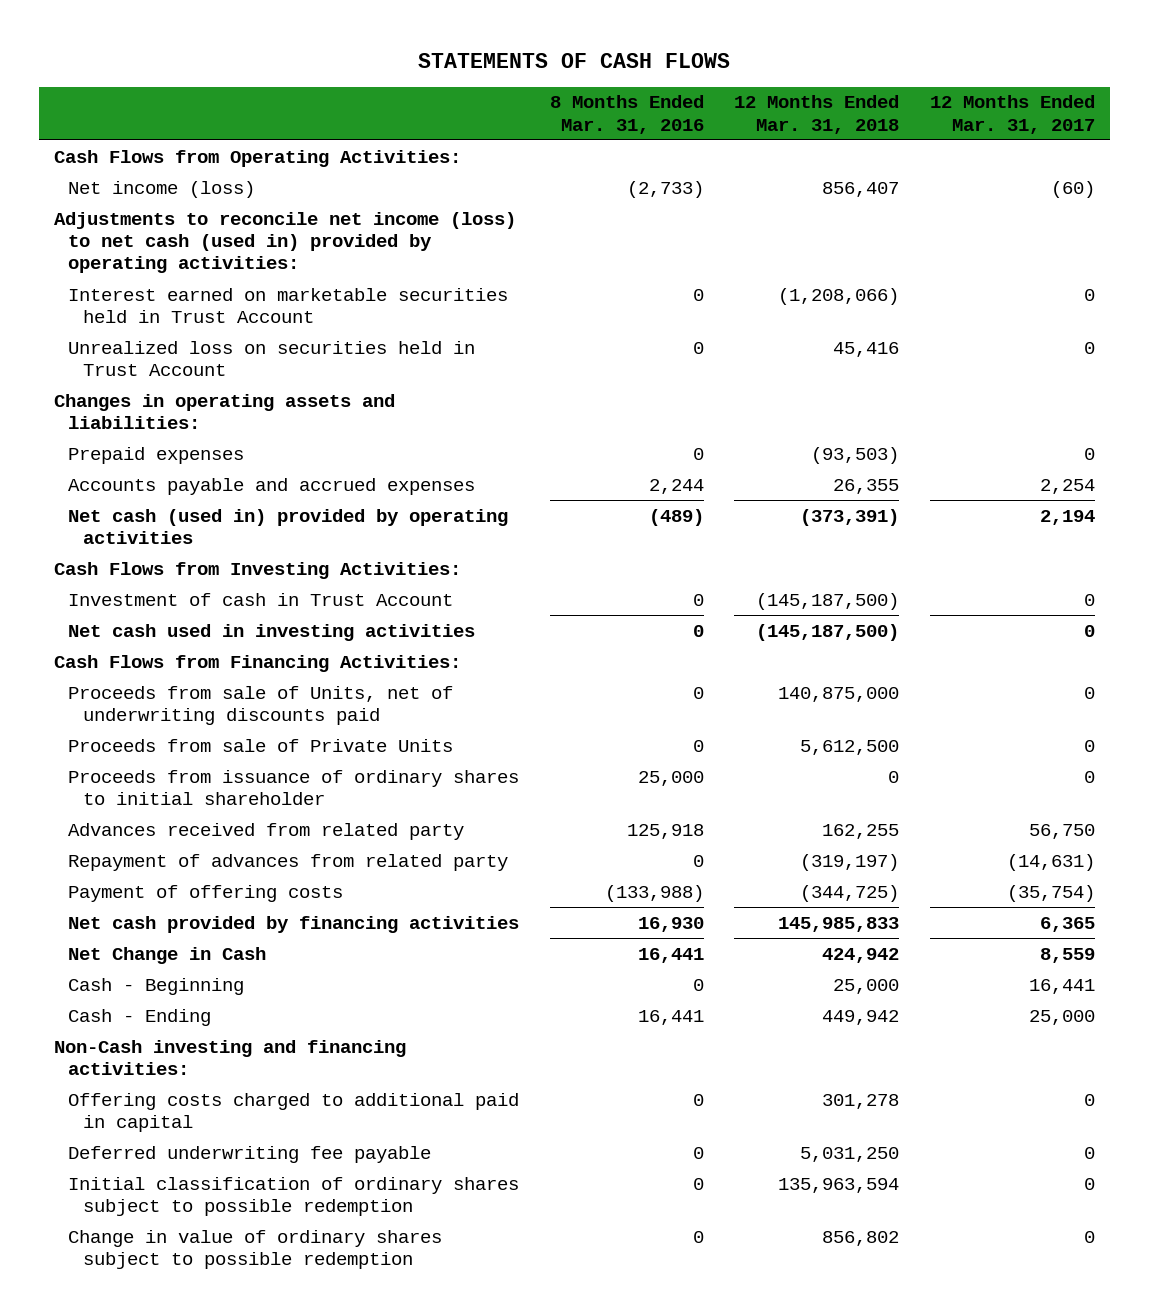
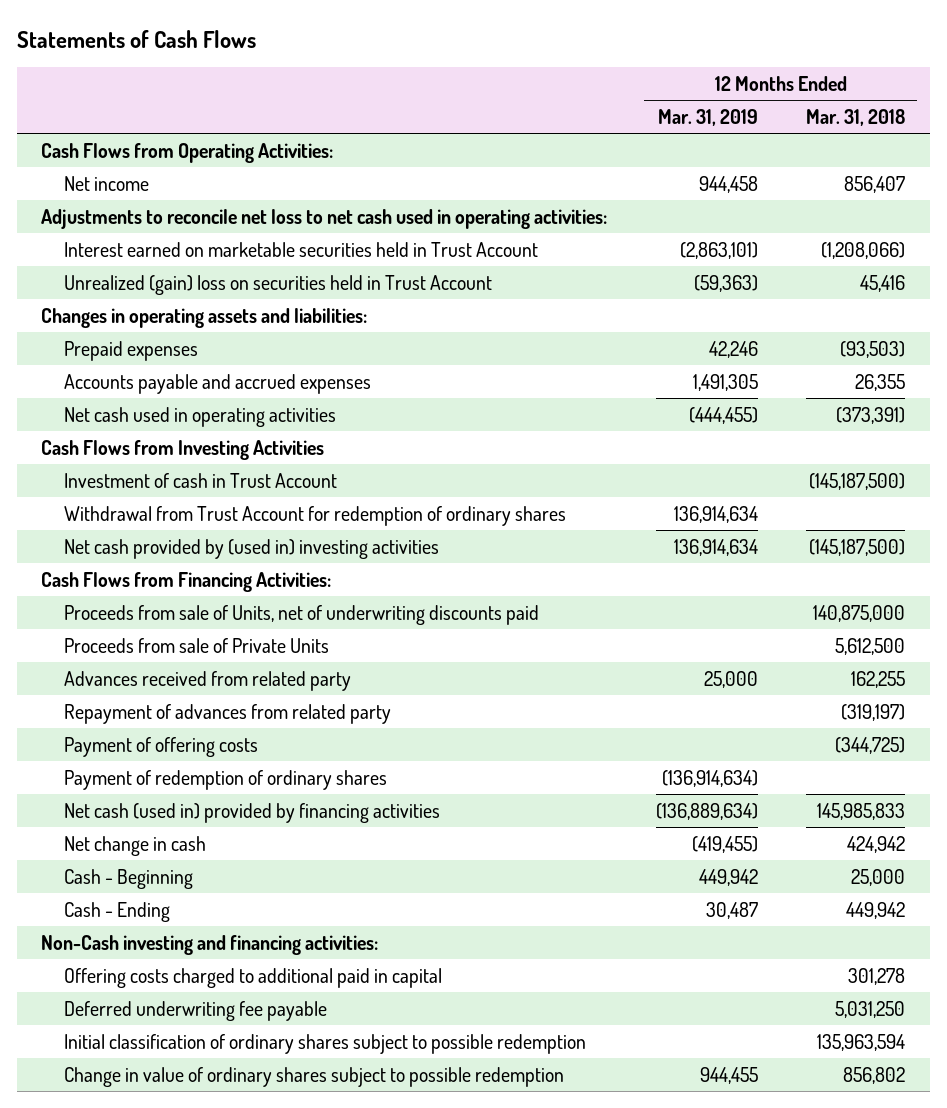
[418,53,731,69] STATEMENTS OF CASH FLOWS -> [17,29,257,48] Statements of Cash Flows
[549,95,704,134] 8 Months Ended Mar. 31, 2016 -> none
[929,95,1095,134] 12 Months Ended Mar. 31, 2017 -> none
none -> [657,108,758,126] Mar. 31, 2019
[68,180,256,198] Net income (loss) -> [63,175,149,191] Net income
[54,211,517,274] Adjustments to reconcile net income (loss) to net cash (used in) provided by operating activities: -> [41,208,608,229] Adjustments to reconcile net loss to net cash used in operating activities:
[68,340,476,376] Unrealized loss on securities held in Trust Account -> [63,274,492,295] Unrealized (gain) loss on securities held in Trust Account
[68,508,509,544] Net cash (used in) provided by operating activities -> [63,406,336,427] Net cash used in operating activities
[54,561,462,579] Cash Flows from Investing Activities: -> [41,439,325,460] Cash Flows from Investing Activities
none -> [63,505,566,526] Withdrawal from Trust Account for redemption of ordinary shares
[68,623,476,641] Net cash used in investing activities -> [63,538,439,559] Net cash provided by (used in) investing activities
[68,769,520,805] Proceeds from issuance of ordinary shares to initial shareholder -> none
none -> [63,769,387,790] Payment of redemption of ordinary shares
[68,915,520,933] Net cash provided by financing activities -> [63,802,440,823] Net cash (used in) provided by financing activities
[68,946,267,964] Net Change in Cash -> [63,835,206,856] Net change in cash

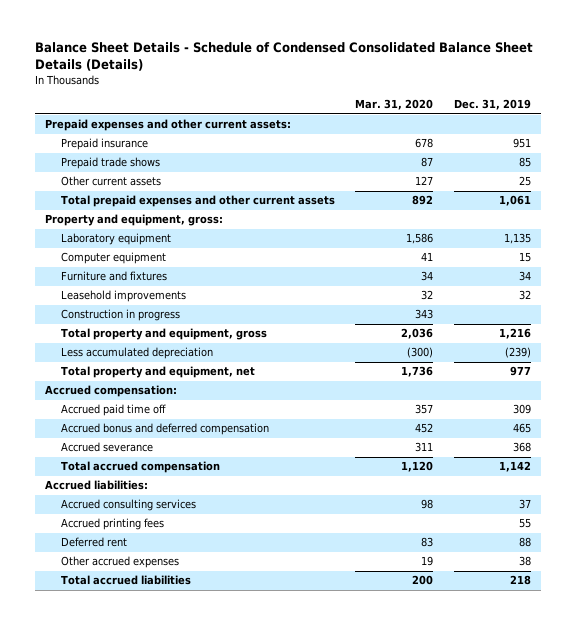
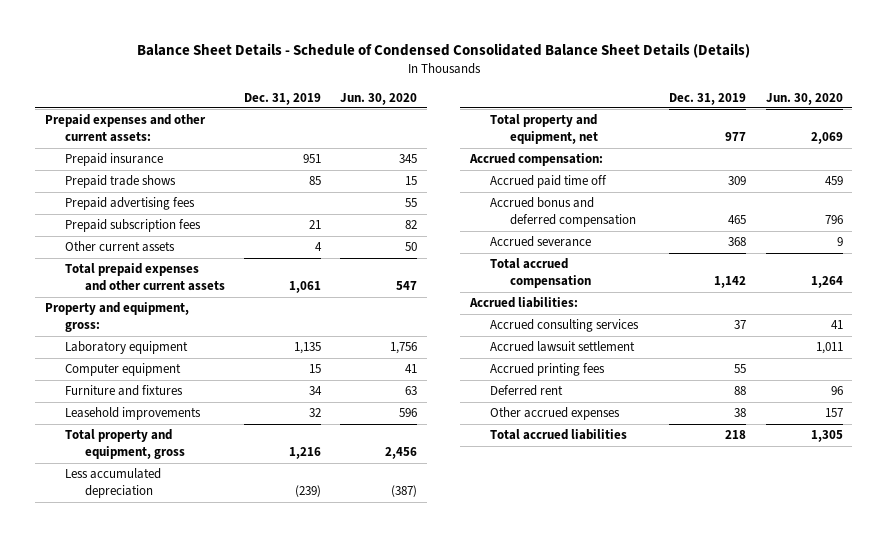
[355,99,434,111] Mar. 31, 2020 -> none
none -> [340,92,418,105] Jun. 30, 2020
none -> [64,197,195,211] Prepaid advertising fees
none -> [64,219,201,233] Prepaid subscription fees
[518,176,531,187] 25 -> [315,242,323,252] 4
[61,309,181,322] Construction in progress -> none
none -> [489,341,635,353] Accrued lawsuit settlement

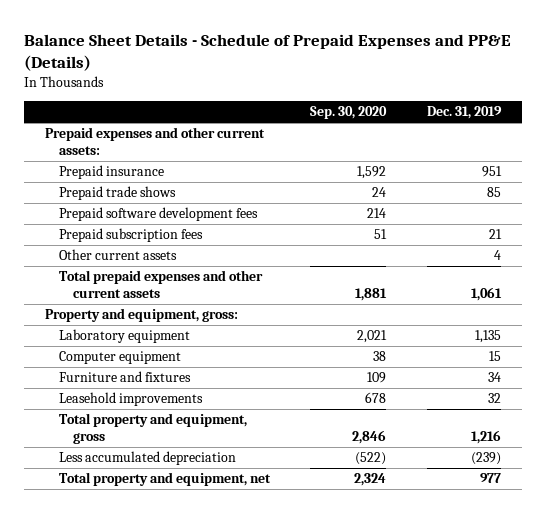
[136,43,750,59] Balance Sheet Details - Schedule of Condensed Consolidated Balance Sheet Details (Details) -> [24,34,512,72] Balance Sheet Details - Schedule of Prepaid Expenses and PP&E (Details)
[340,92,418,105] Jun. 30, 2020 -> none
none -> [310,106,388,120] Sep. 30, 2020
[64,197,195,211] Prepaid advertising fees -> none
none -> [58,207,258,222] Prepaid software development fees
[468,153,603,167] Accrued compensation: -> none
[489,175,607,189] Accrued paid time off -> none
[489,197,637,228] Accrued bonus and deferred compensation -> none
[489,236,591,248] Accrued severance -> none
[489,258,592,289] Total accrued compensation -> none
[468,297,578,309] Accrued liabilities: -> none
[489,319,639,333] Accrued consulting services -> none
[489,341,635,353] Accrued lawsuit settlement -> none
[489,363,605,377] Accrued printing fees -> none
[489,385,563,397] Deferred rent -> none
[489,407,620,421] Other accrued expenses -> none
[489,429,627,441] Total accrued liabilities -> none

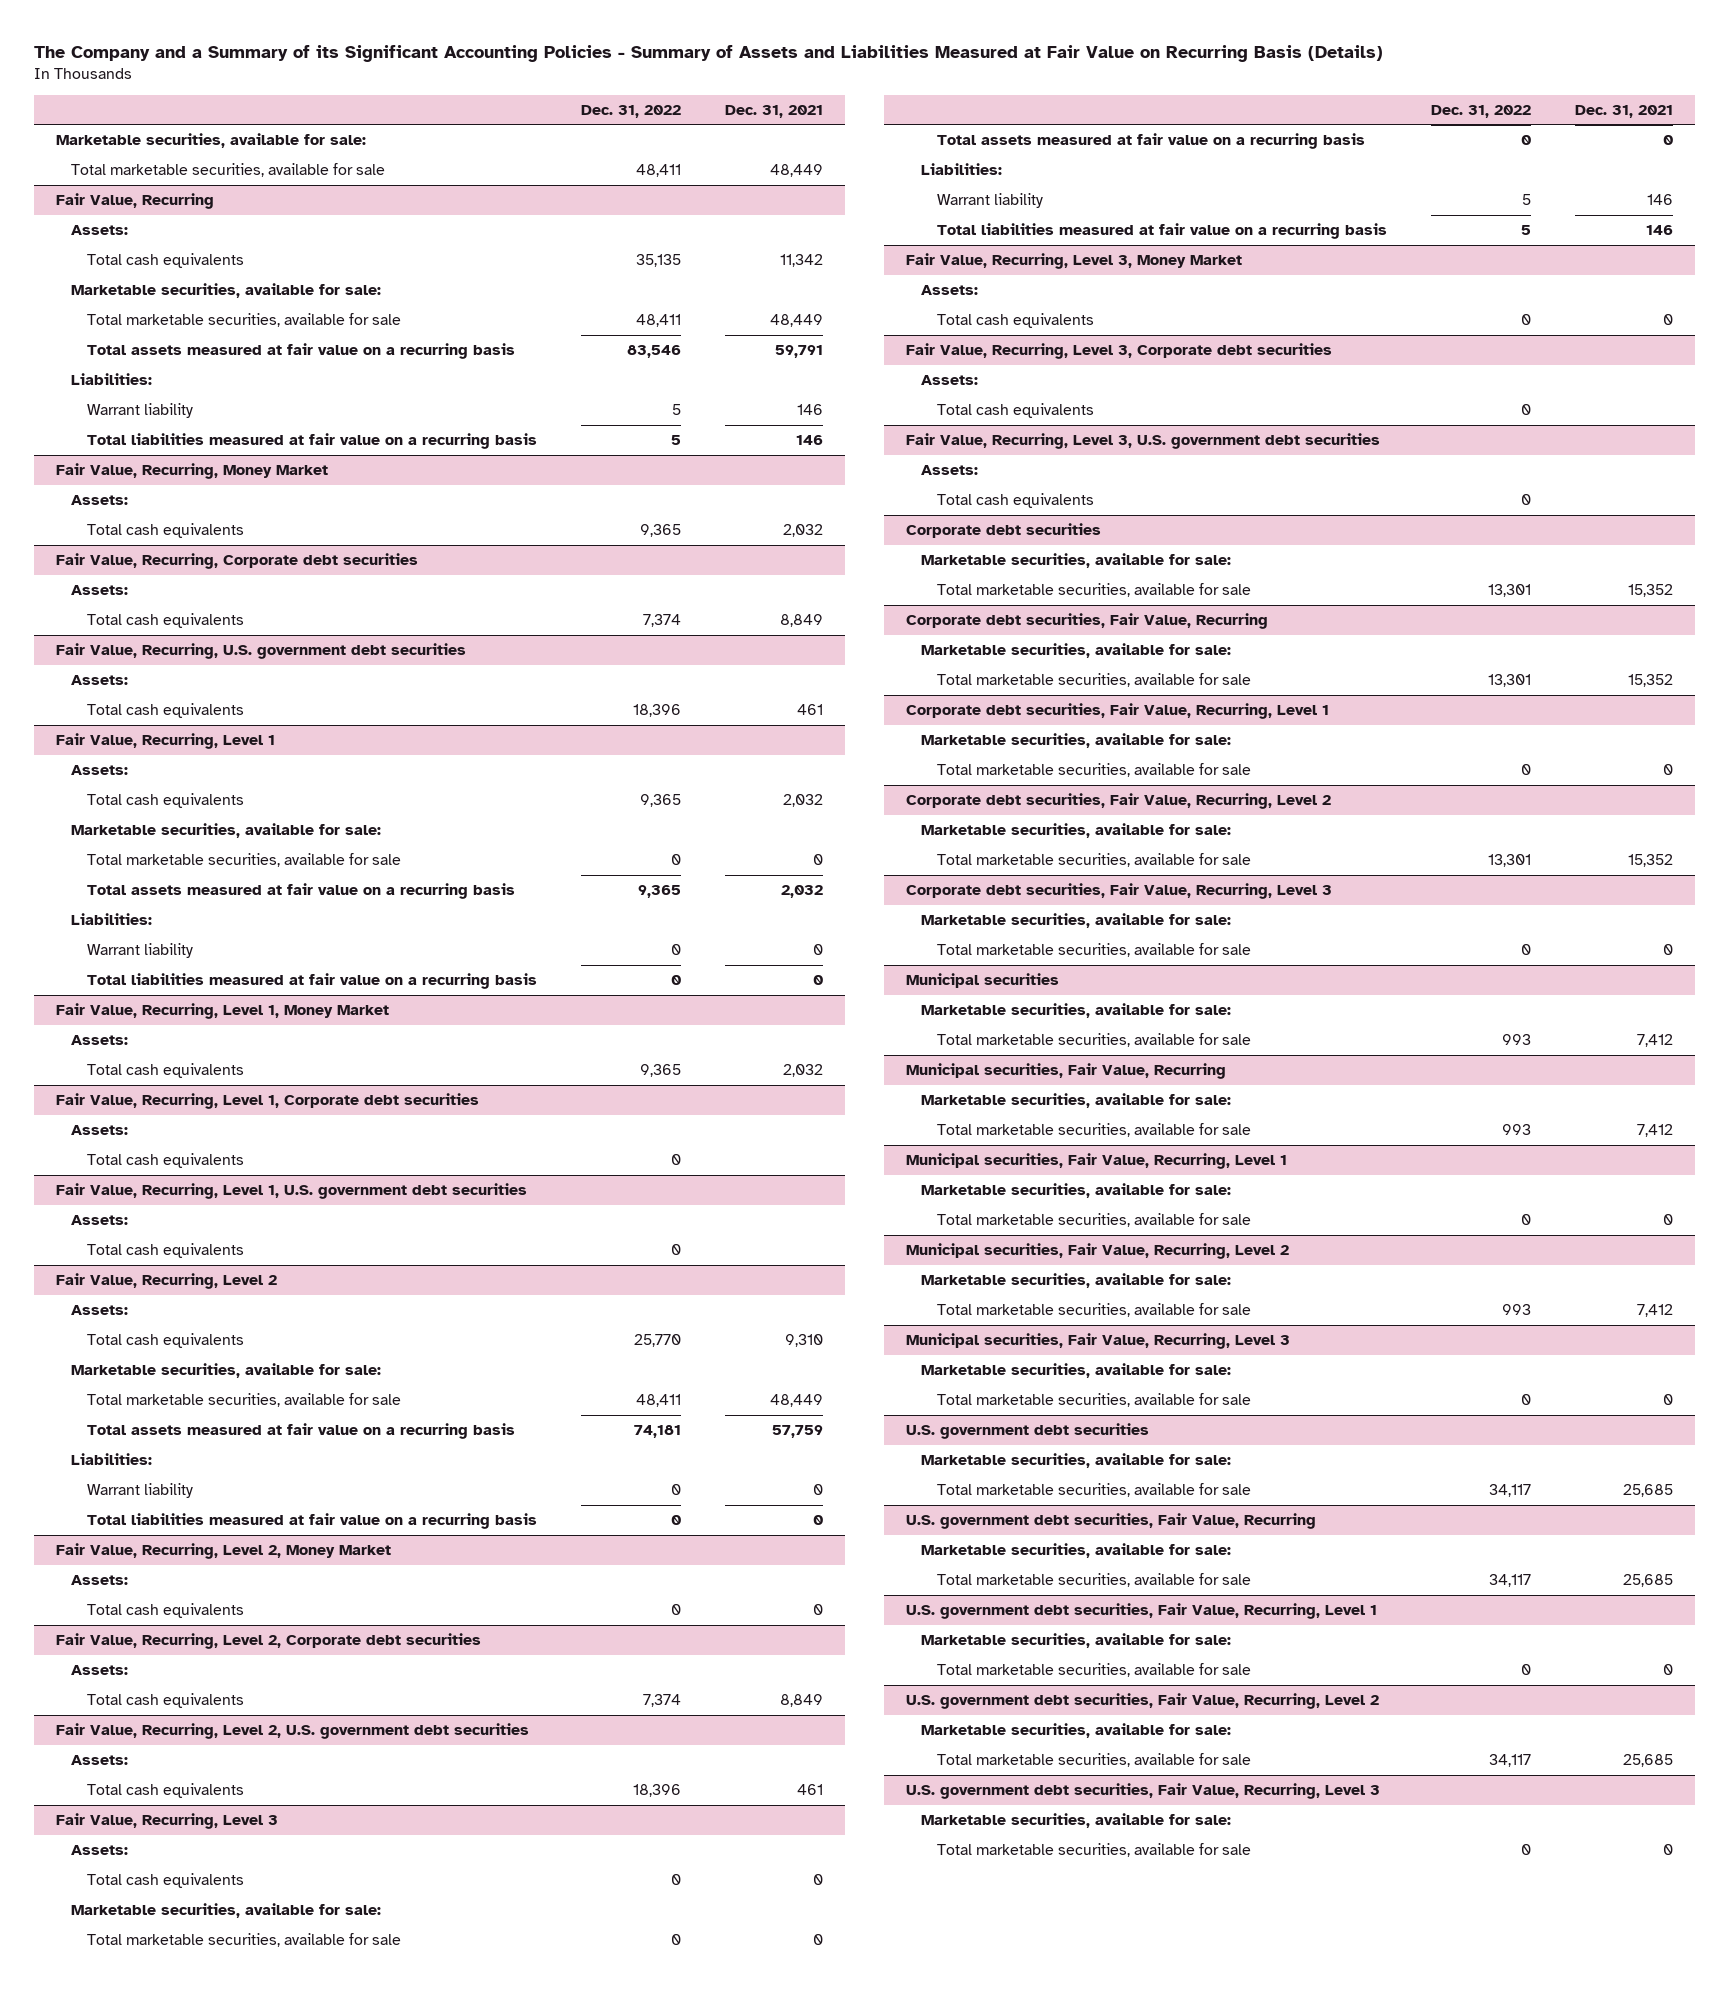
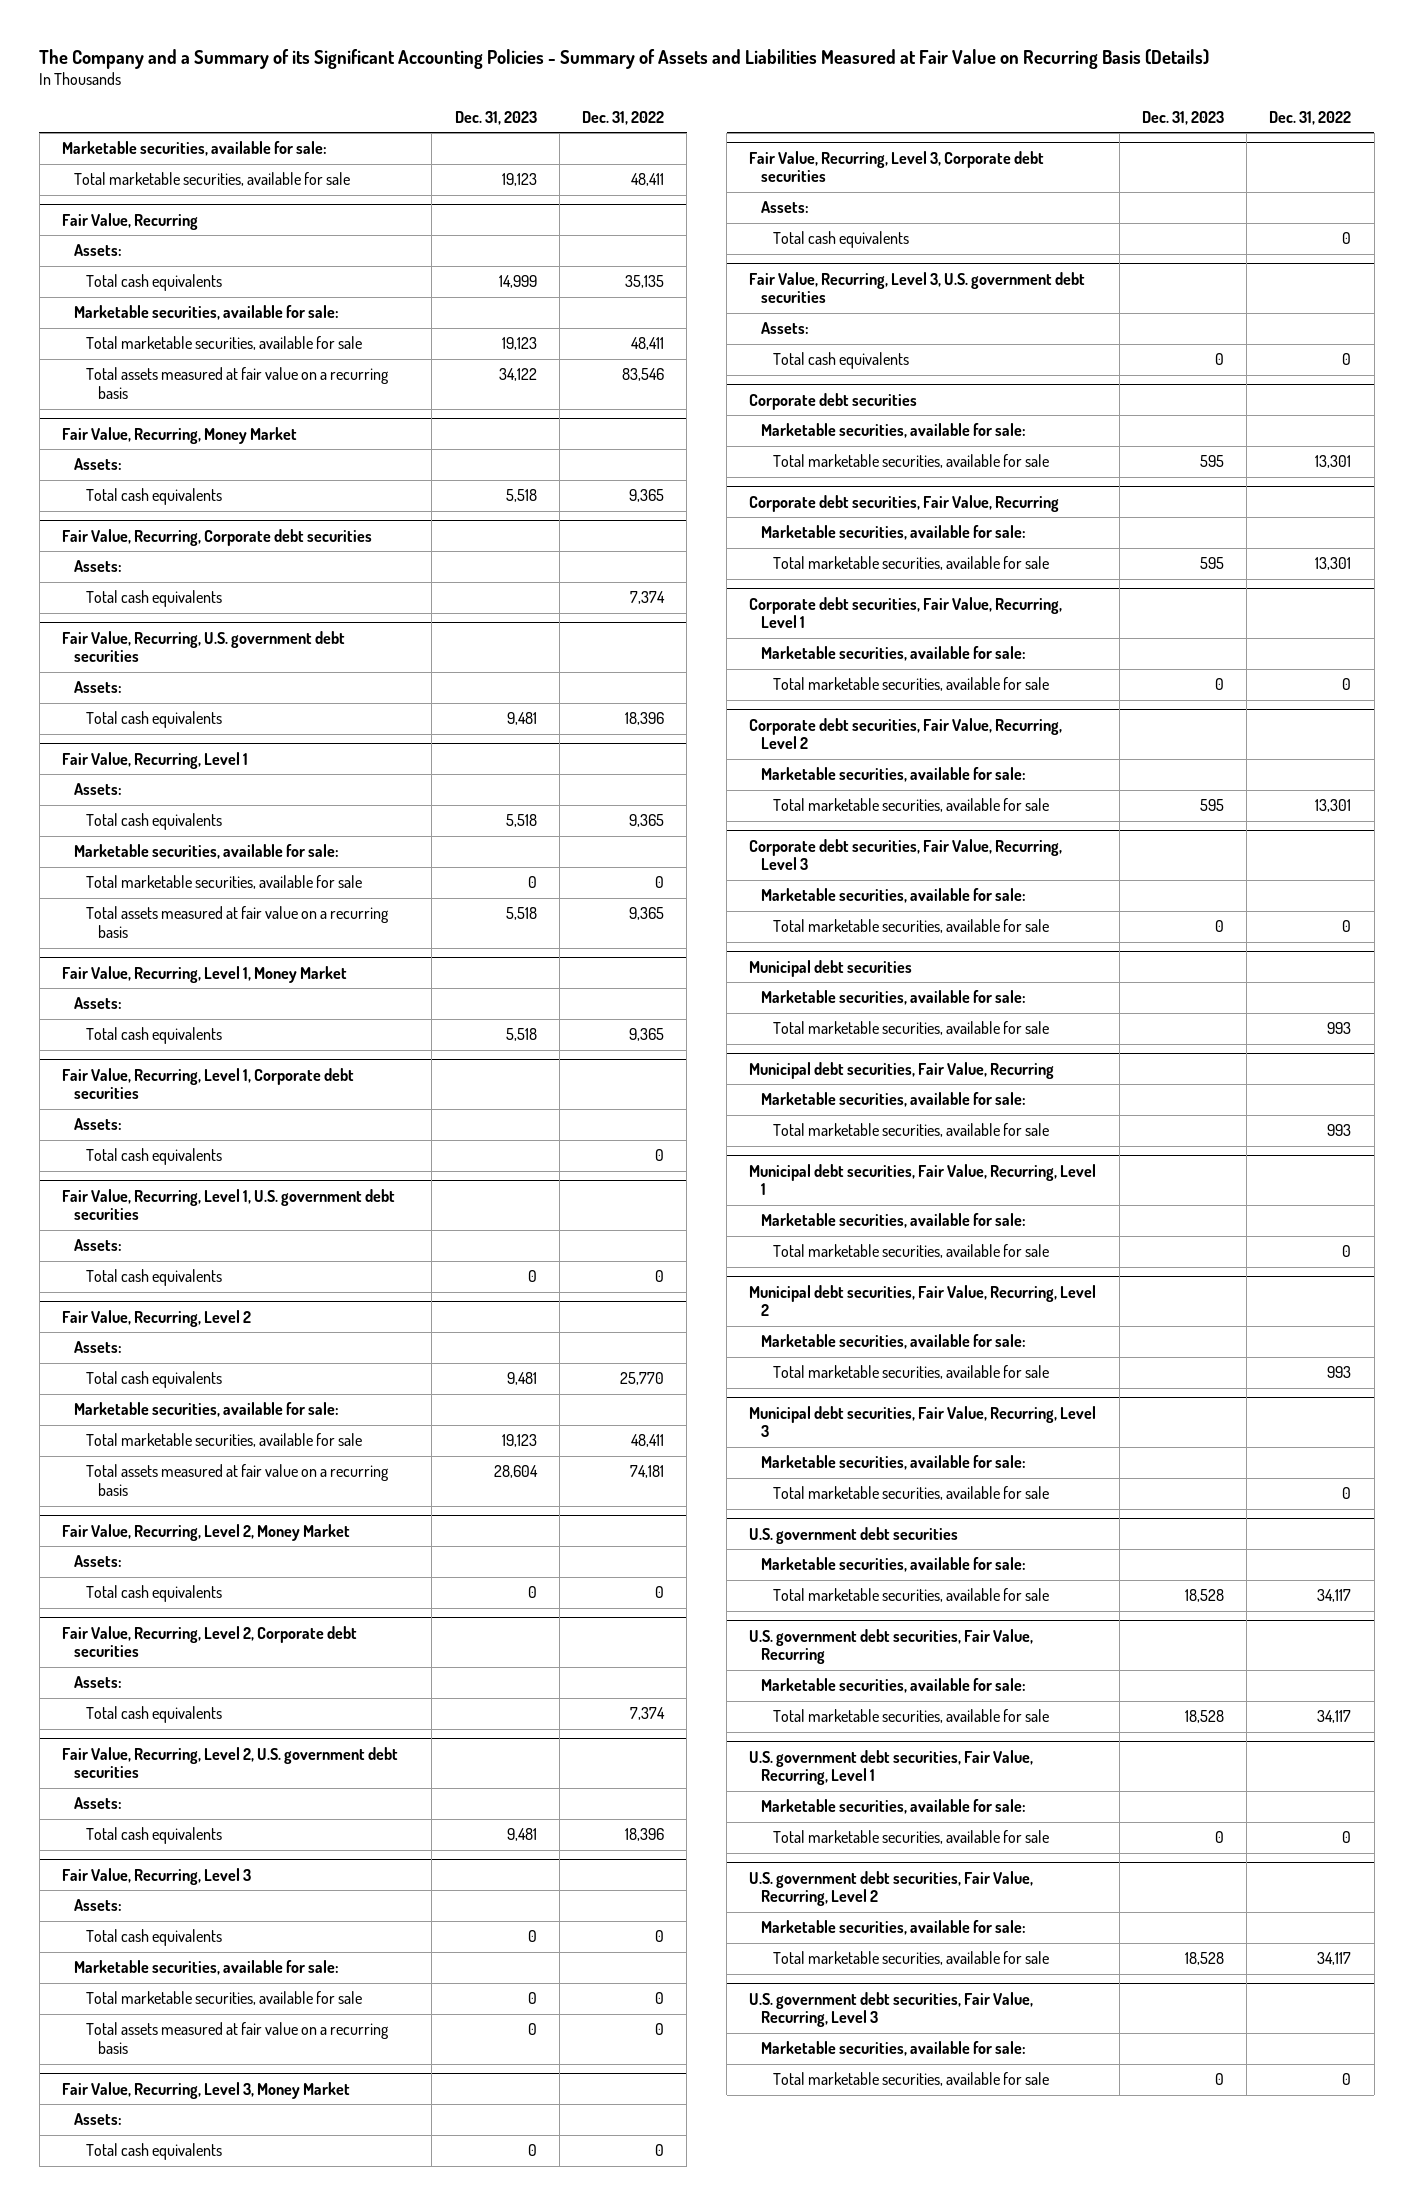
[724,104,823,118] Dec. 31, 2021 -> none
none -> [454,110,537,125] Dec. 31, 2023
[71,373,153,386] Liabilities: -> none
[87,403,194,419] Warrant liability -> none
[87,433,538,450] Total liabilities measured at fair value on a recurring basis -> none
[71,913,153,926] Liabilities: -> none
[87,943,194,959] Warrant liability -> none
[87,973,538,990] Total liabilities measured at fair value on a recurring basis -> none
[71,1453,153,1466] Liabilities: -> none
[87,1483,194,1499] Warrant liability -> none
[87,1513,538,1530] Total liabilities measured at fair value on a recurring basis -> none
[921,163,1003,176] Liabilities: -> none
[937,193,1044,209] Warrant liability -> none
[937,223,1388,240] Total liabilities measured at fair value on a recurring basis -> none
[905,973,1059,989] Municipal securities -> [749,959,913,977] Municipal debt securities
[905,1063,1226,1080] Municipal securities, Fair Value, Recurring -> [749,1061,1055,1079] Municipal debt securities, Fair Value, Recurring
[905,1153,1287,1170] Municipal securities, Fair Value, Recurring, Level 1 -> [749,1163,1097,1196] Municipal debt securities, Fair Value, Recurring, Level 1
[905,1243,1289,1260] Municipal securities, Fair Value, Recurring, Level 2 -> [749,1284,1097,1317] Municipal debt securities, Fair Value, Recurring, Level 2
[905,1333,1290,1350] Municipal securities, Fair Value, Recurring, Level 3 -> [749,1405,1097,1438] Municipal debt securities, Fair Value, Recurring, Level 3

